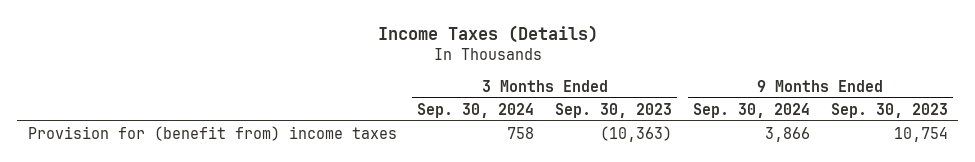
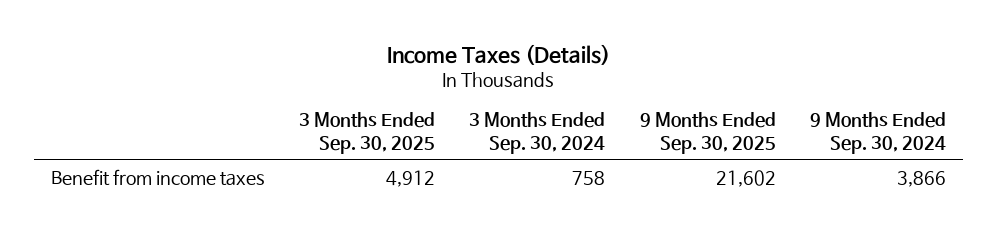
[555,102,673,118] Sep. 30, 2023 -> none
[830,102,948,118] Sep. 30, 2023 -> none
none -> [299,112,436,155] 3 Months Ended Sep. 30, 2025
none -> [639,112,776,155] 9 Months Ended Sep. 30, 2025
[27,125,397,141] Provision for (benefit from) income taxes -> [51,169,266,187] Benefit from income taxes

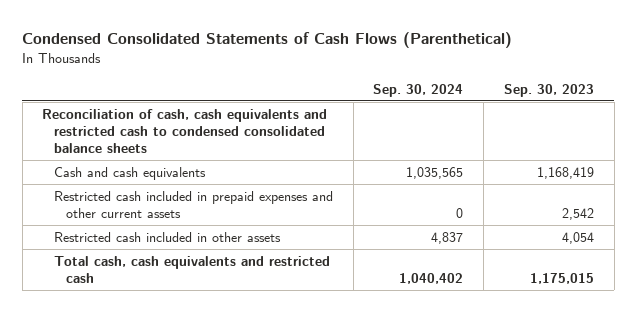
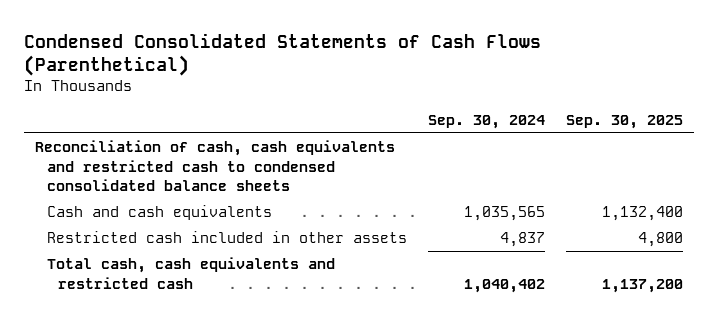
[503,83,594,97] Sep. 30, 2023 -> none
none -> [566,114,684,129] Sep. 30, 2025
[54,190,334,218] Restricted cash included in prepaid expenses and other current assets -> none

